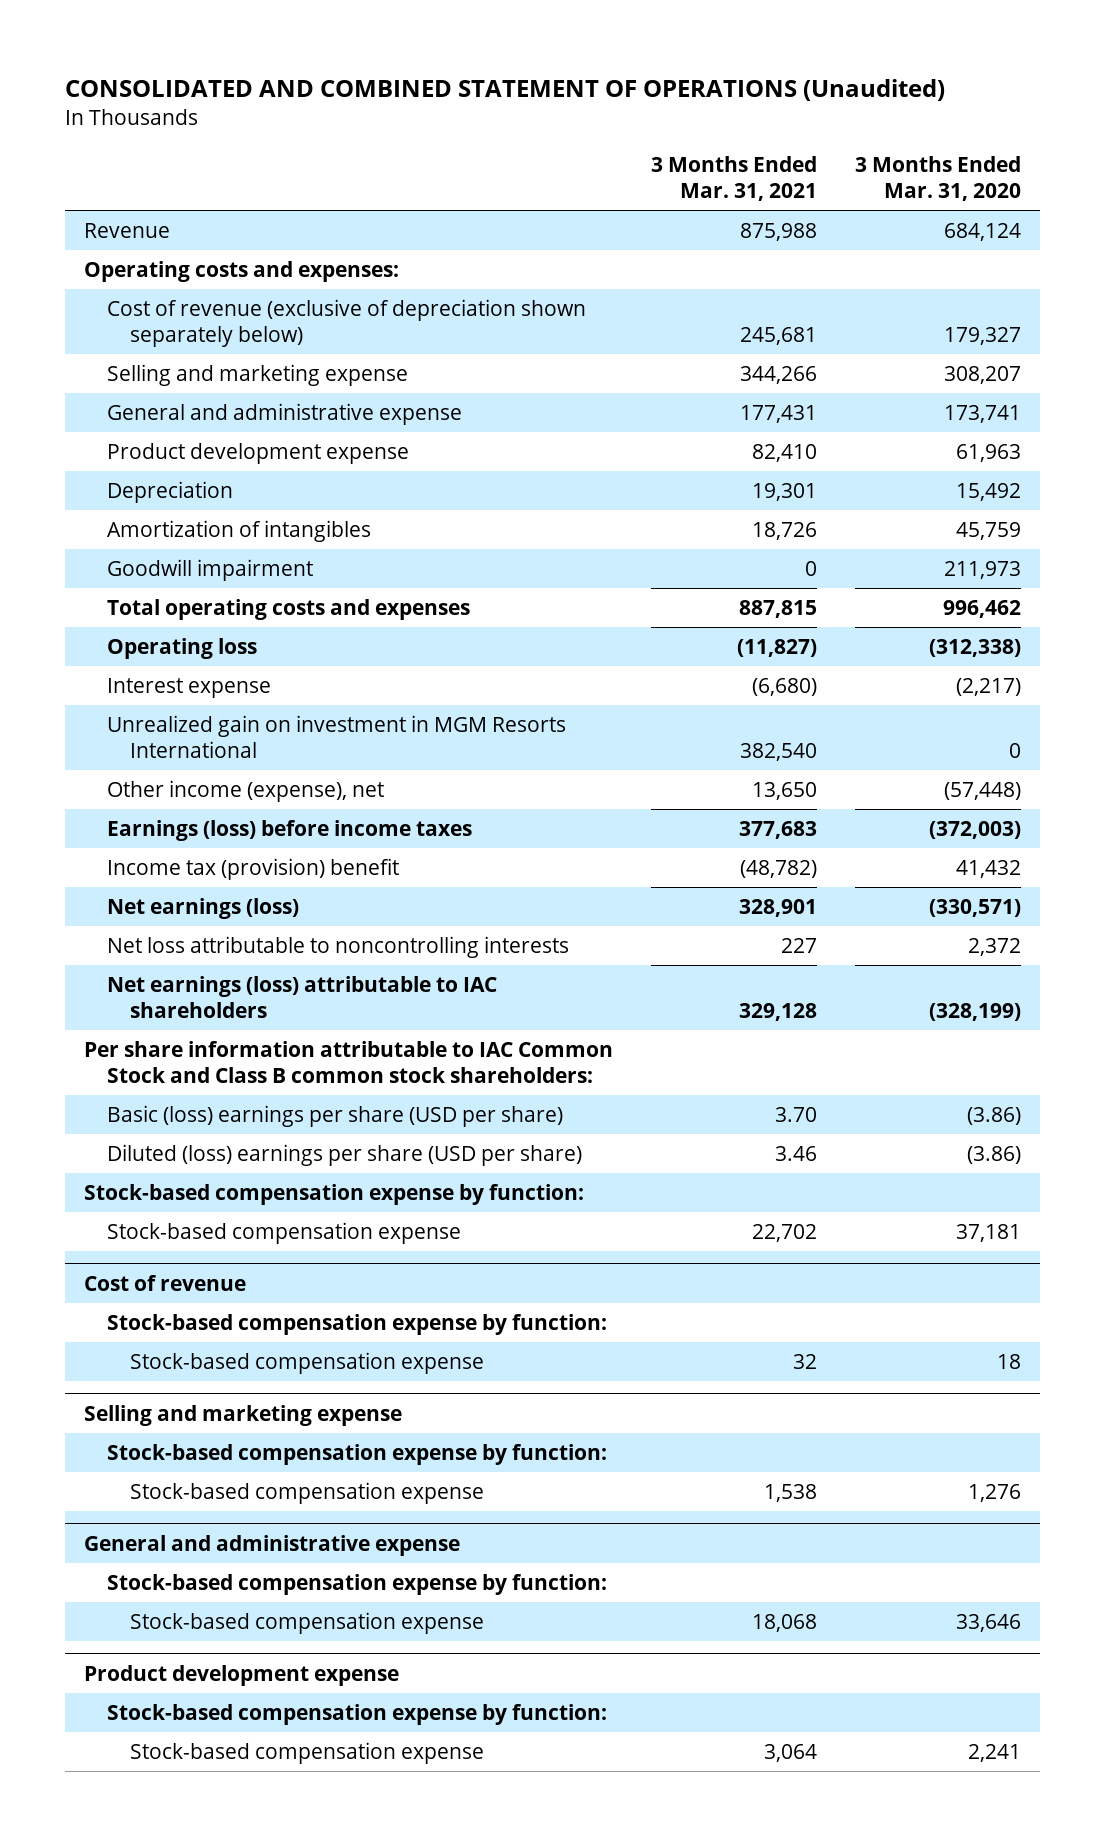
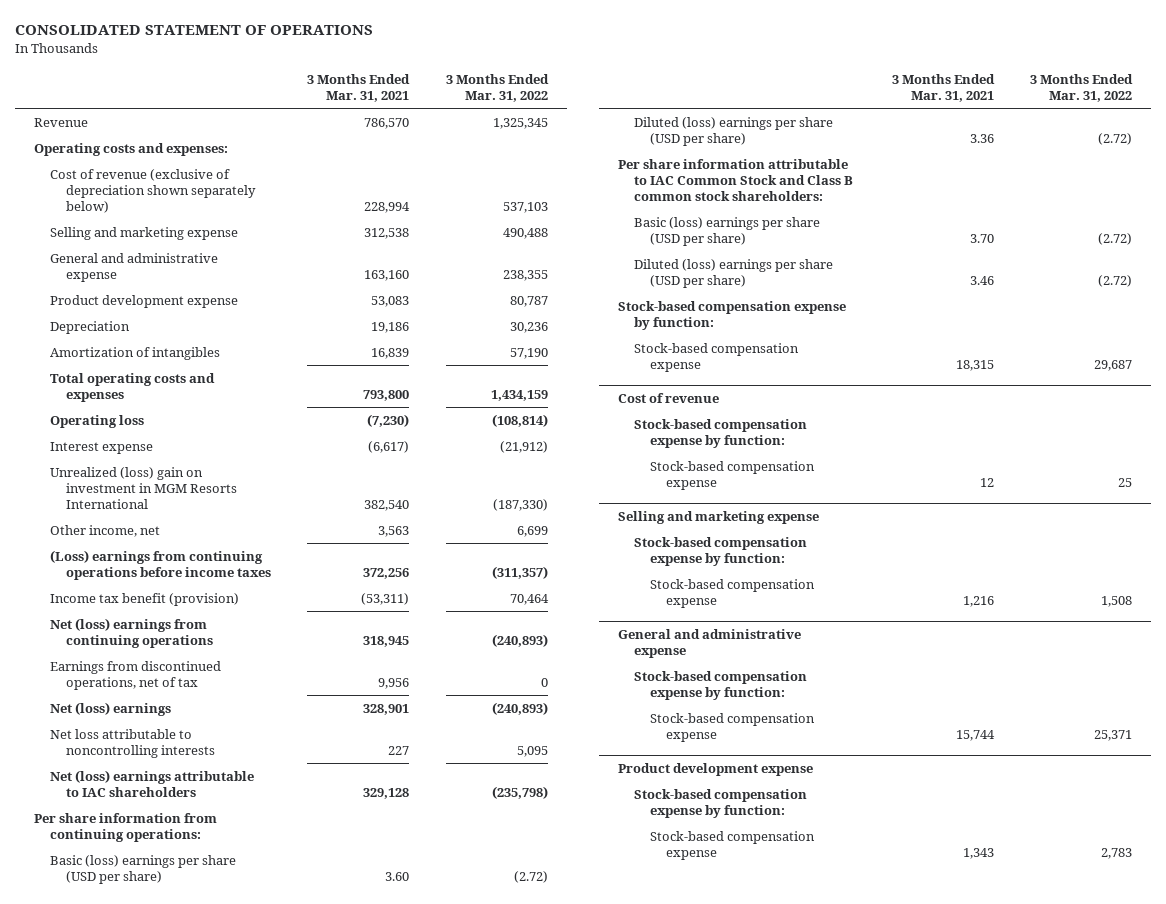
[64,78,945,101] CONSOLIDATED AND COMBINED STATEMENT OF OPERATIONS (Unaudited) -> [15,25,374,36] CONSOLIDATED STATEMENT OF OPERATIONS
[855,156,1022,201] 3 Months Ended Mar. 31, 2020 -> none
none -> [446,73,550,102] 3 Months Ended Mar. 31, 2022
[740,223,818,242] 875,988 -> [364,117,410,129] 786,570
[107,559,314,582] Goodwill impairment -> none
[740,326,818,345] 245,681 -> [364,201,411,213] 228,994
[740,366,818,385] 344,266 -> [364,227,410,239] 312,538
[740,405,818,424] 177,431 -> [364,269,410,281] 163,160
[752,444,818,463] 82,410 -> [371,295,410,307] 53,083
[752,483,818,502] 19,301 -> [371,321,410,333] 19,186
[752,522,818,541] 18,726 -> [371,347,410,359] 16,839
[739,600,818,619] 887,815 -> [363,389,410,401] 793,800
[737,639,818,658] (11,827) -> [367,413,410,427] (7,230)
[752,678,818,697] (6,680) -> [368,440,410,453] (6,617)
[107,715,567,758] Unrealized gain on investment in MGM Resorts International -> [49,466,237,509] Unrealized (loss) gain on investment in MGM Resorts International
[107,780,385,803] Other income (expense), net -> [49,524,160,537] Other income, net
[752,782,818,801] 13,650 -> [378,525,410,537] 3,563
[107,820,473,842] Earnings (loss) before income taxes -> [49,549,271,580] (Loss) earnings from continuing operations before income taxes
[739,821,818,840] 377,683 -> [363,567,410,579] 372,256
[107,858,400,881] Income tax (provision) benefit -> [49,592,239,606] Income tax benefit (provision)
[740,860,818,879] (48,782) -> [361,592,410,605] (53,311)
none -> [49,617,213,648] Net (loss) earnings from continuing operations
none -> [49,660,221,690] Earnings from discontinued operations, net of tax
[107,898,300,920] Net earnings (loss) -> [49,701,171,716] Net (loss) earnings
[107,976,498,1018] Net earnings (loss) attributable to IAC shareholders -> [49,769,254,797] Net (loss) earnings attributable to IAC shareholders
none -> [33,812,217,842] Per share information from continuing operations:
none -> [49,854,236,884] Basic (loss) earnings per share (USD per share)
none -> [633,116,833,146] Diluted (loss) earnings per share (USD per share)
[752,1224,818,1243] 22,702 -> [955,359,994,371] 18,315
[793,1354,818,1370] 32 -> [979,477,994,487] 12
[764,1484,818,1503] 1,538 -> [962,595,994,607] 1,216
[752,1614,818,1633] 18,068 -> [955,729,995,741] 15,744
[764,1744,818,1763] 3,064 -> [962,847,994,859] 1,343

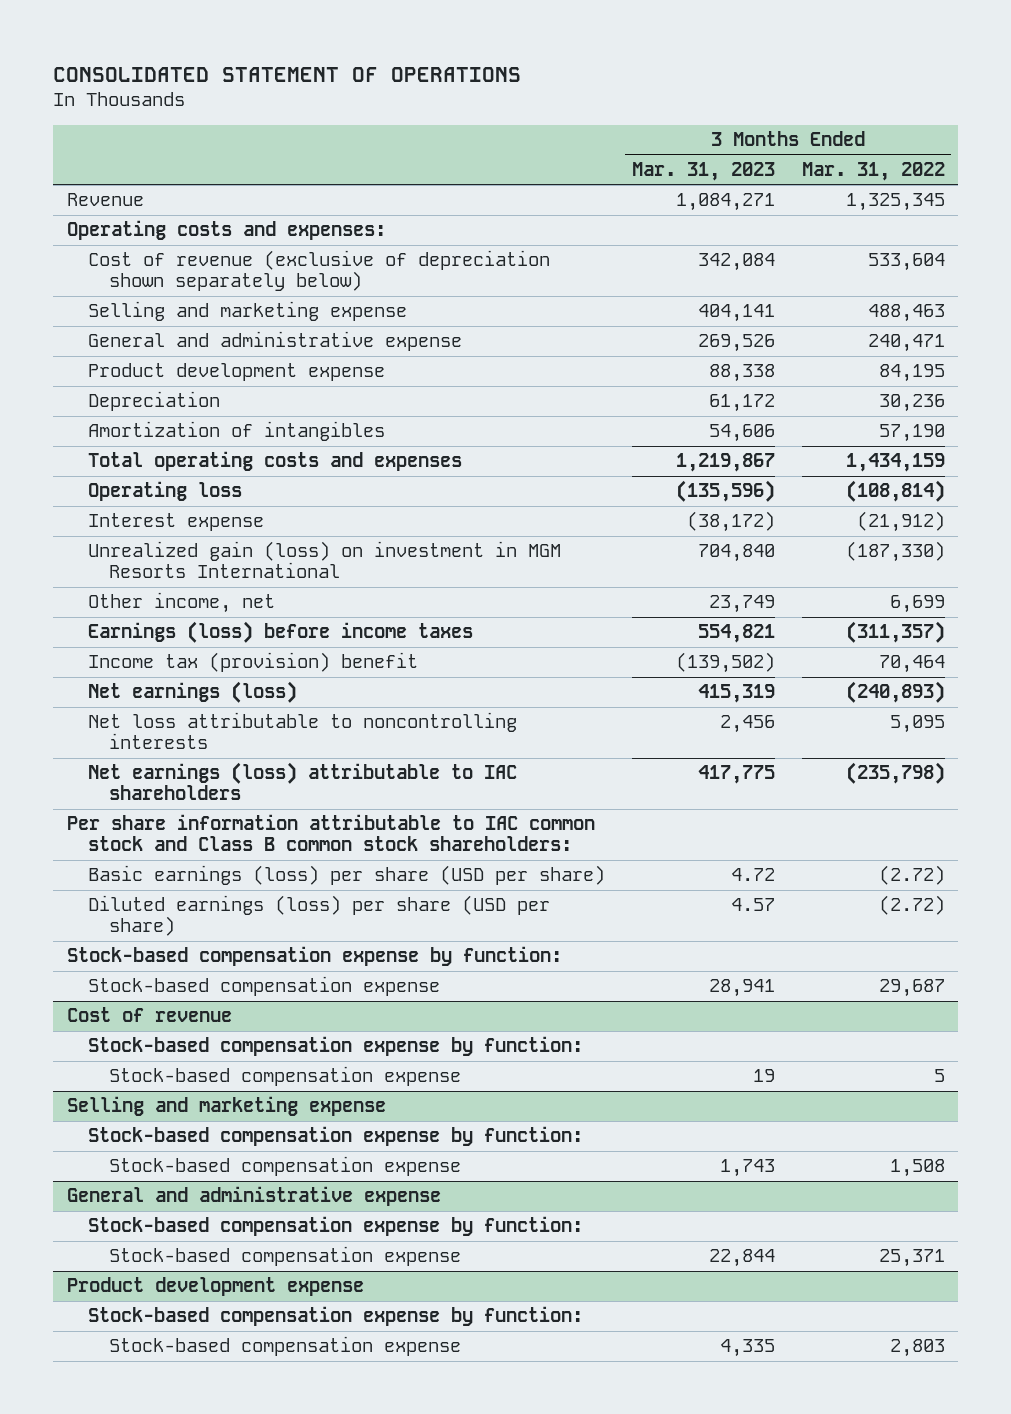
[307,73,411,102] 3 Months Ended Mar. 31, 2021 -> none
none -> [631,161,775,181] Mar. 31, 2023
[503,201,549,213] 537,103 -> [867,253,945,272] 533,604
[503,227,549,239] 490,488 -> [867,304,945,323] 488,463
[503,269,549,281] 238,355 -> [867,334,945,353] 240,471
[510,295,549,307] 80,787 -> [878,364,945,383] 84,195
[49,466,237,509] Unrealized (loss) gain on investment in MGM Resorts International -> [87,541,561,579] Unrealized gain (loss) on investment in MGM Resorts International
[49,617,213,648] Net (loss) earnings from continuing operations -> none
[49,660,221,690] Earnings from discontinued operations, net of tax -> none
[49,549,271,580] (Loss) earnings from continuing operations before income taxes -> [87,621,473,644] Earnings (loss) before income taxes
[49,592,239,606] Income tax benefit (provision) -> [87,652,418,673] Income tax (provision) benefit
[49,701,171,716] Net (loss) earnings -> [87,681,297,704] Net earnings (loss)
[617,158,853,201] Per share information attributable to IAC Common Stock and Class B common stock shareholders: -> none
[633,216,820,246] Basic (loss) earnings per share (USD per share) -> none
[633,258,833,288] Diluted (loss) earnings per share (USD per share) -> none
[49,769,254,797] Net (loss) earnings attributable to IAC shareholders -> [87,762,517,801] Net earnings (loss) attributable to IAC shareholders
[33,812,217,842] Per share information from continuing operations: -> [66,814,595,852] Per share information attributable to IAC common stock and Class B common stock shareholders:
[49,854,236,884] Basic (loss) earnings per share (USD per share) -> [87,865,605,886] Basic earnings (loss) per share (USD per share)
[633,116,833,146] Diluted (loss) earnings per share (USD per share) -> [87,895,550,937] Diluted earnings (loss) per share (USD per share)
[1118,477,1133,487] 25 -> [933,1069,945,1083] 5
[1101,847,1133,859] 2,783 -> [889,1339,945,1358] 2,803

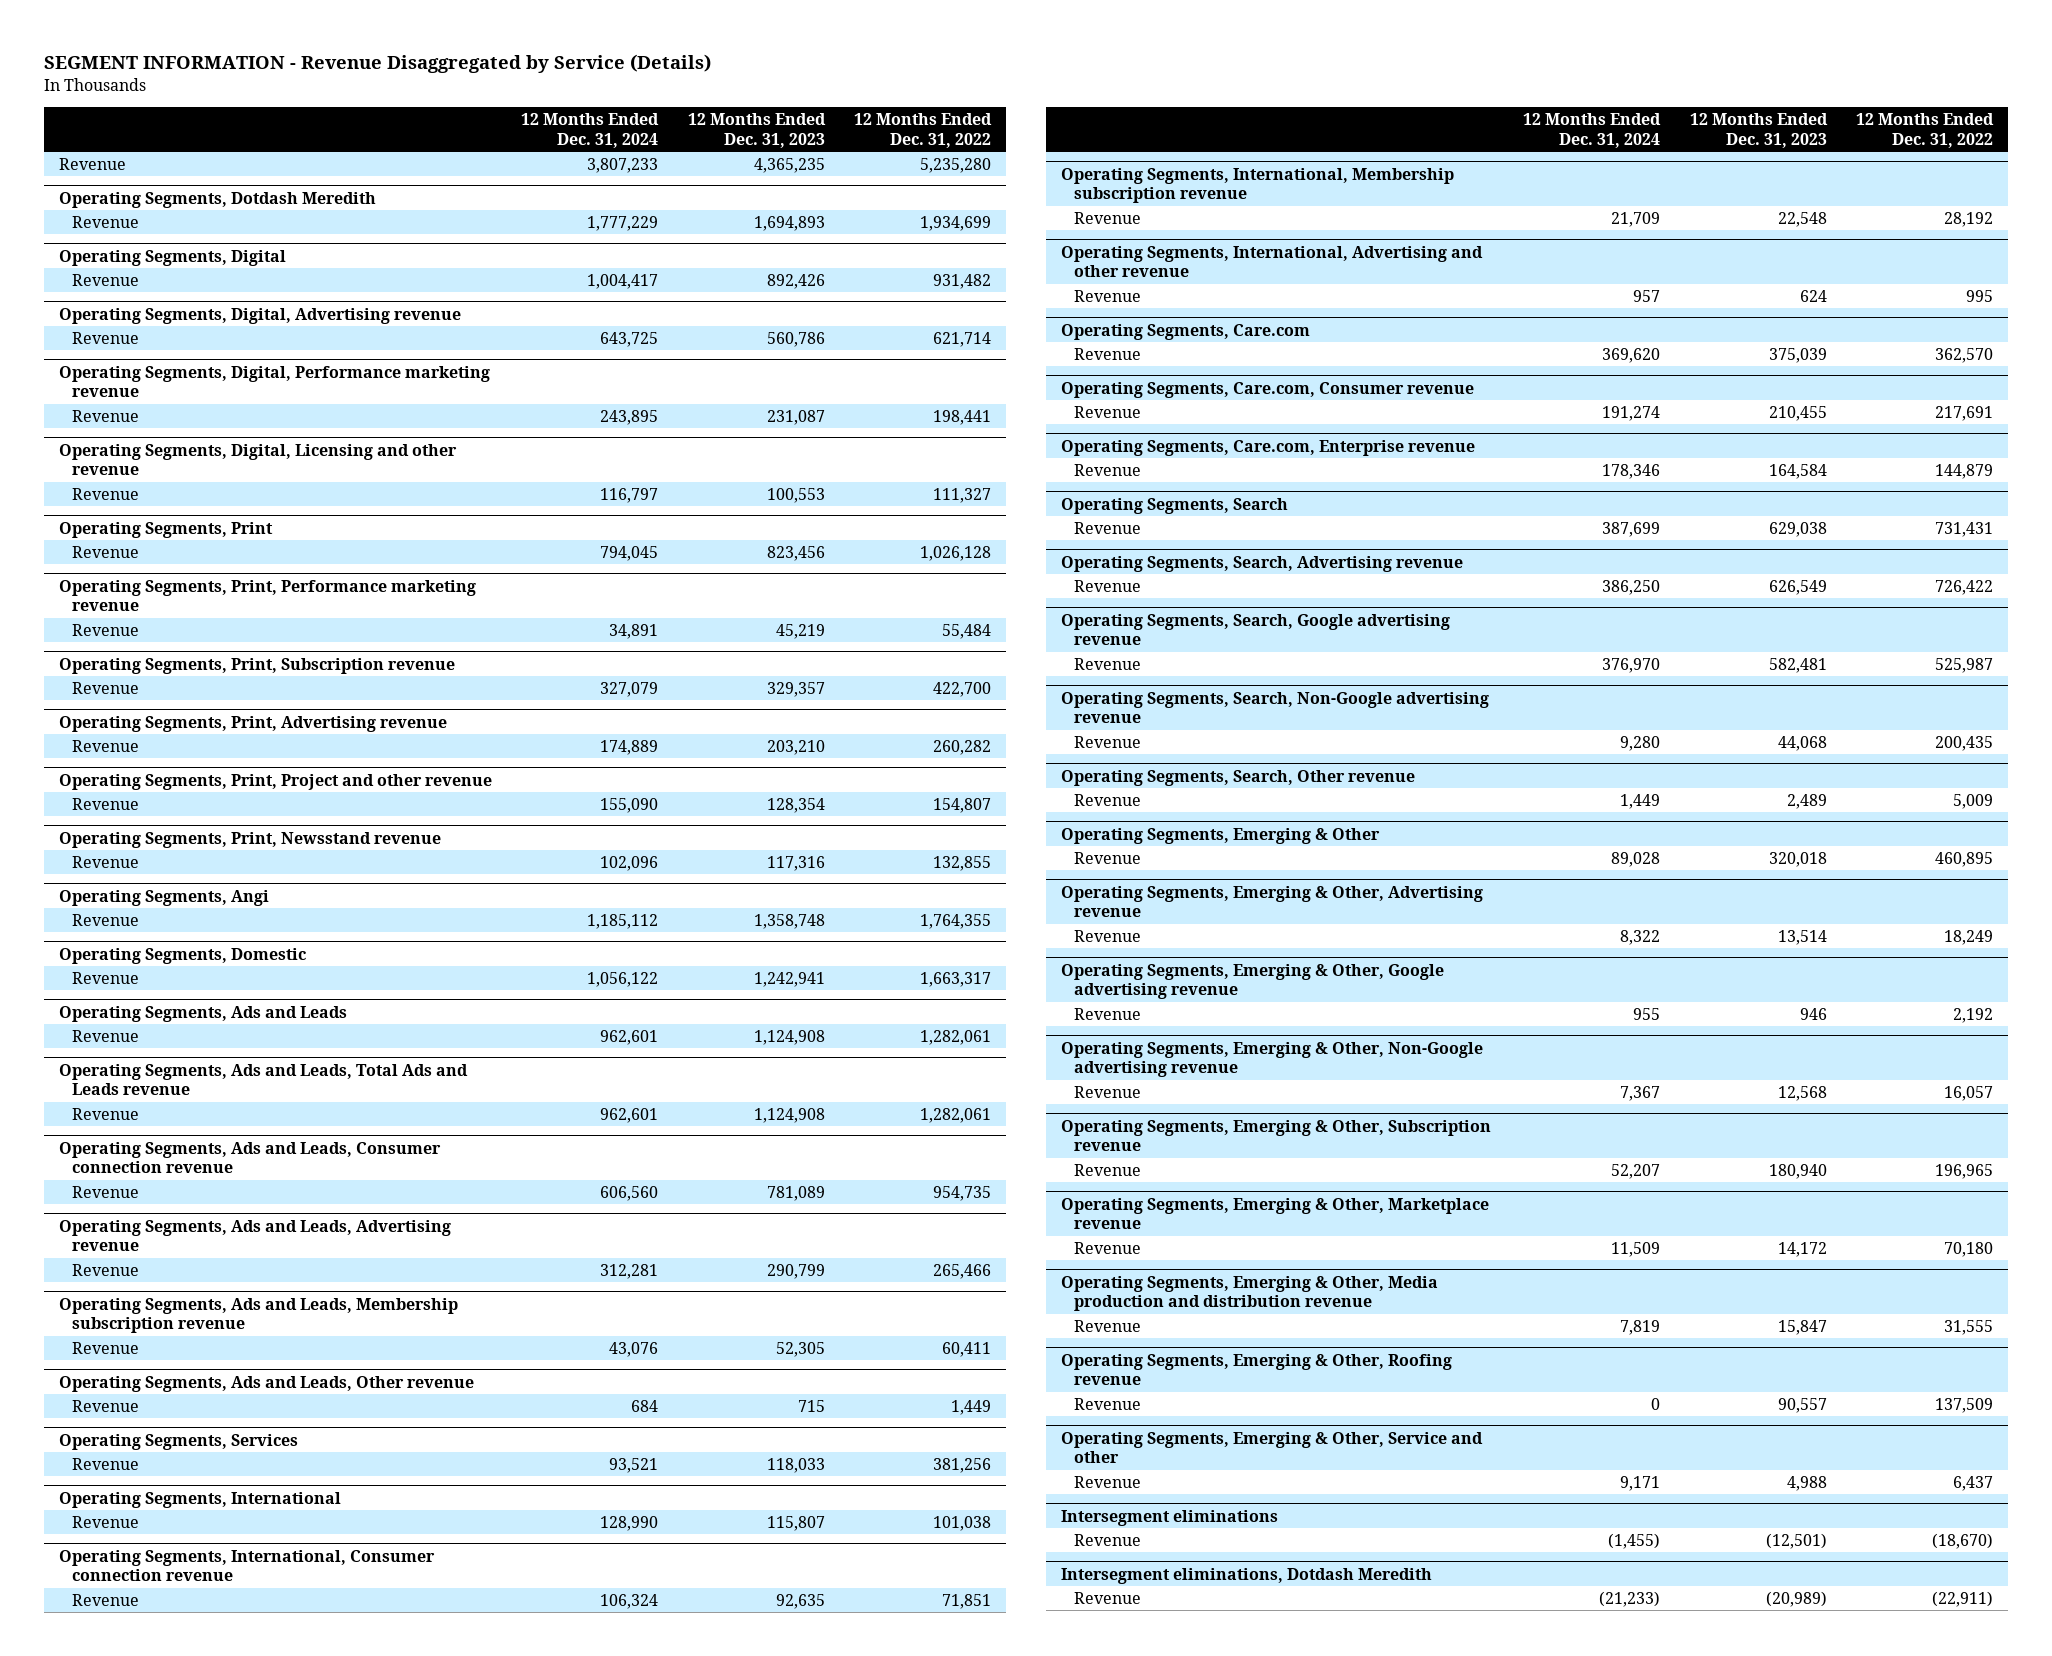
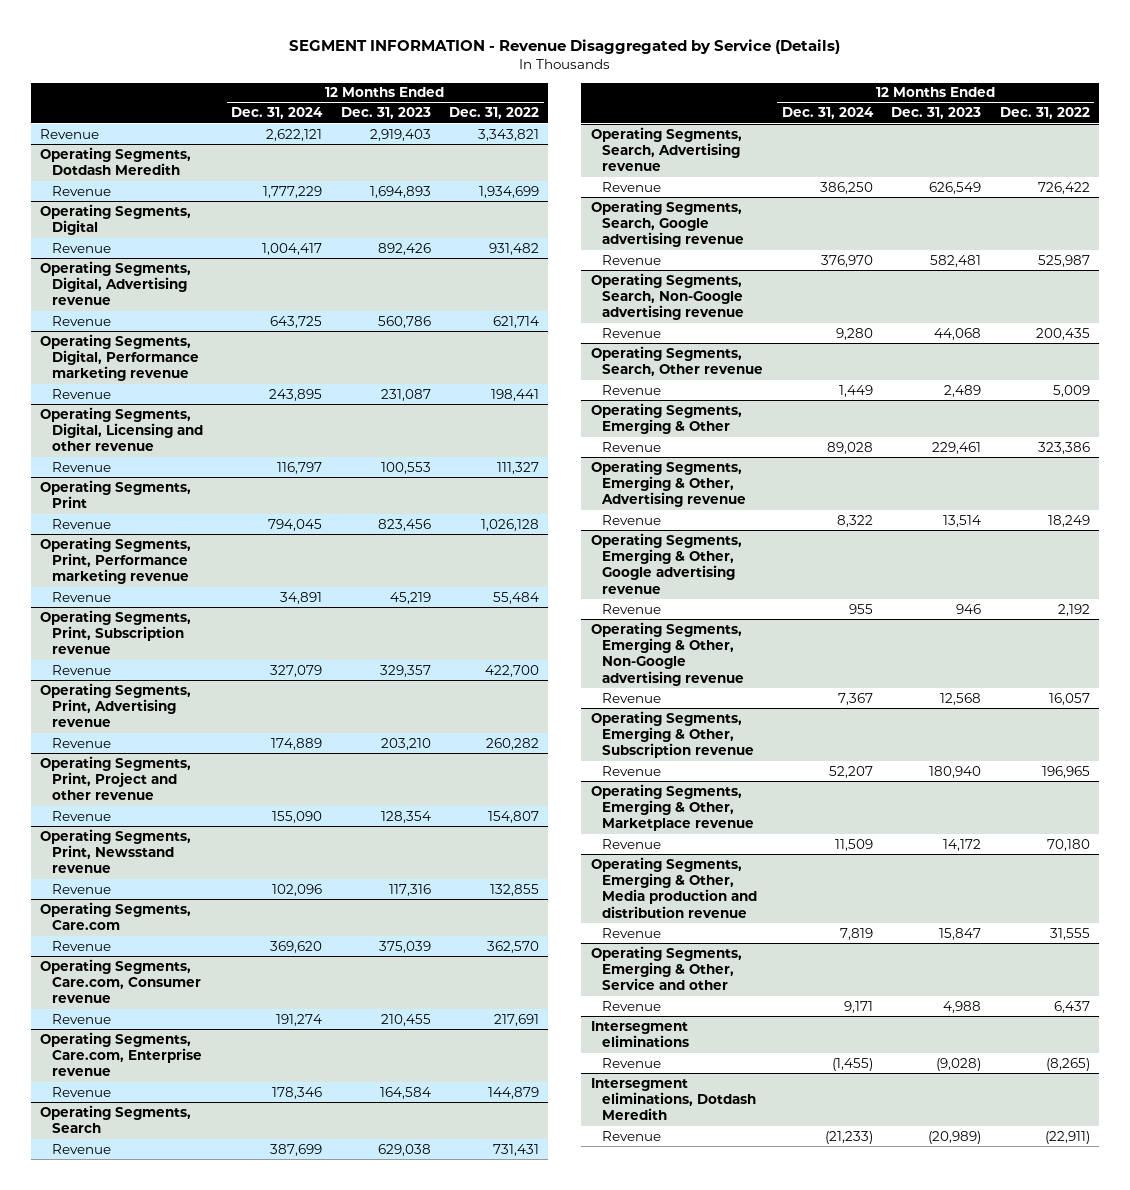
[587,158,659,174] 3,807,233 -> [266,128,323,141] 2,622,121
[753,158,825,174] 4,365,235 -> [369,128,431,141] 2,919,403
[919,158,991,174] 5,235,280 -> [477,128,539,141] 3,343,821
[58,889,269,906] Operating Segments, Angi -> none
[71,914,139,927] Revenue -> none
[58,947,306,964] Operating Segments, Domestic -> none
[71,972,139,985] Revenue -> none
[58,1005,347,1022] Operating Segments, Ads and Leads -> none
[71,1030,139,1043] Revenue -> none
[58,1063,468,1096] Operating Segments, Ads and Leads, Total Ads and Leads revenue -> none
[71,1108,139,1121] Revenue -> none
[58,1141,441,1174] Operating Segments, Ads and Leads, Consumer connection revenue -> none
[71,1186,139,1199] Revenue -> none
[58,1219,451,1252] Operating Segments, Ads and Leads, Advertising revenue -> none
[71,1264,139,1277] Revenue -> none
[58,1297,458,1334] Operating Segments, Ads and Leads, Membership subscription revenue -> none
[71,1342,139,1355] Revenue -> none
[58,1375,474,1392] Operating Segments, Ads and Leads, Other revenue -> none
[71,1400,139,1413] Revenue -> none
[58,1433,298,1450] Operating Segments, Services -> none
[71,1458,139,1471] Revenue -> none
[58,1491,341,1508] Operating Segments, International -> none
[71,1516,139,1529] Revenue -> none
[58,1549,435,1582] Operating Segments, International, Consumer connection revenue -> none
[71,1594,139,1607] Revenue -> none
[1060,167,1454,204] Operating Segments, International, Membership subscription revenue -> none
[1074,212,1142,225] Revenue -> none
[1060,245,1483,278] Operating Segments, International, Advertising and other revenue -> none
[1074,290,1142,303] Revenue -> none
[1768,852,1827,868] 320,018 -> [932,441,982,454] 229,461
[1935,852,1994,868] 460,895 -> [1037,441,1090,454] 323,386
[1060,1353,1452,1386] Operating Segments, Emerging & Other, Roofing revenue -> none
[1074,1398,1142,1411] Revenue -> none
[1765,1533,1827,1550] (12,501) -> [936,1057,982,1071] (9,028)
[1932,1533,1994,1550] (18,670) -> [1045,1057,1090,1071] (8,265)

